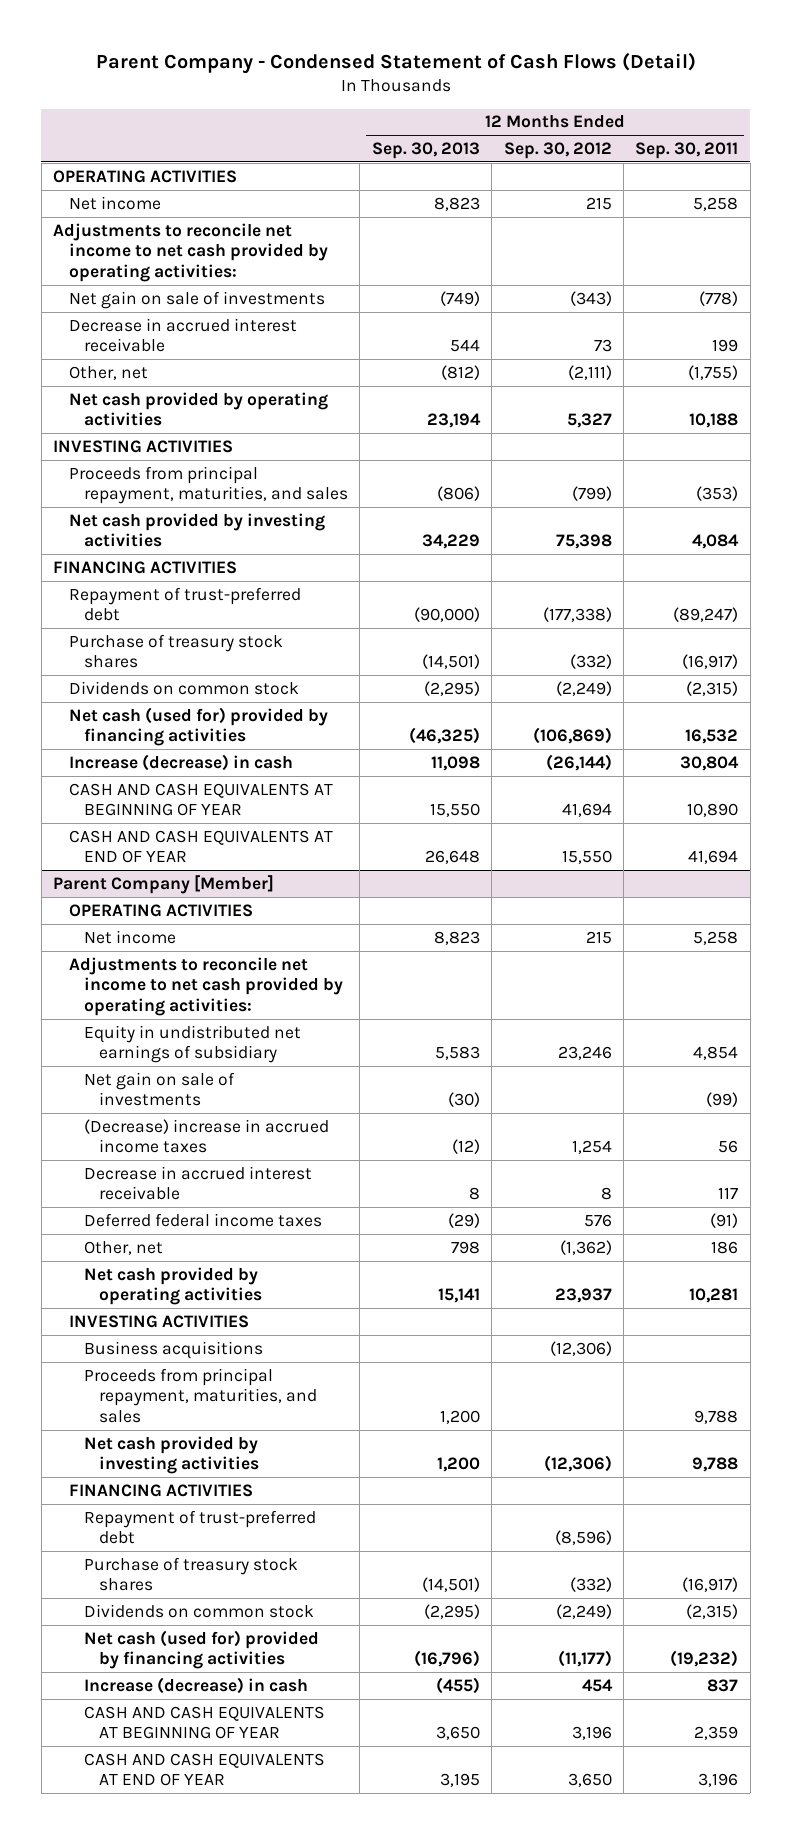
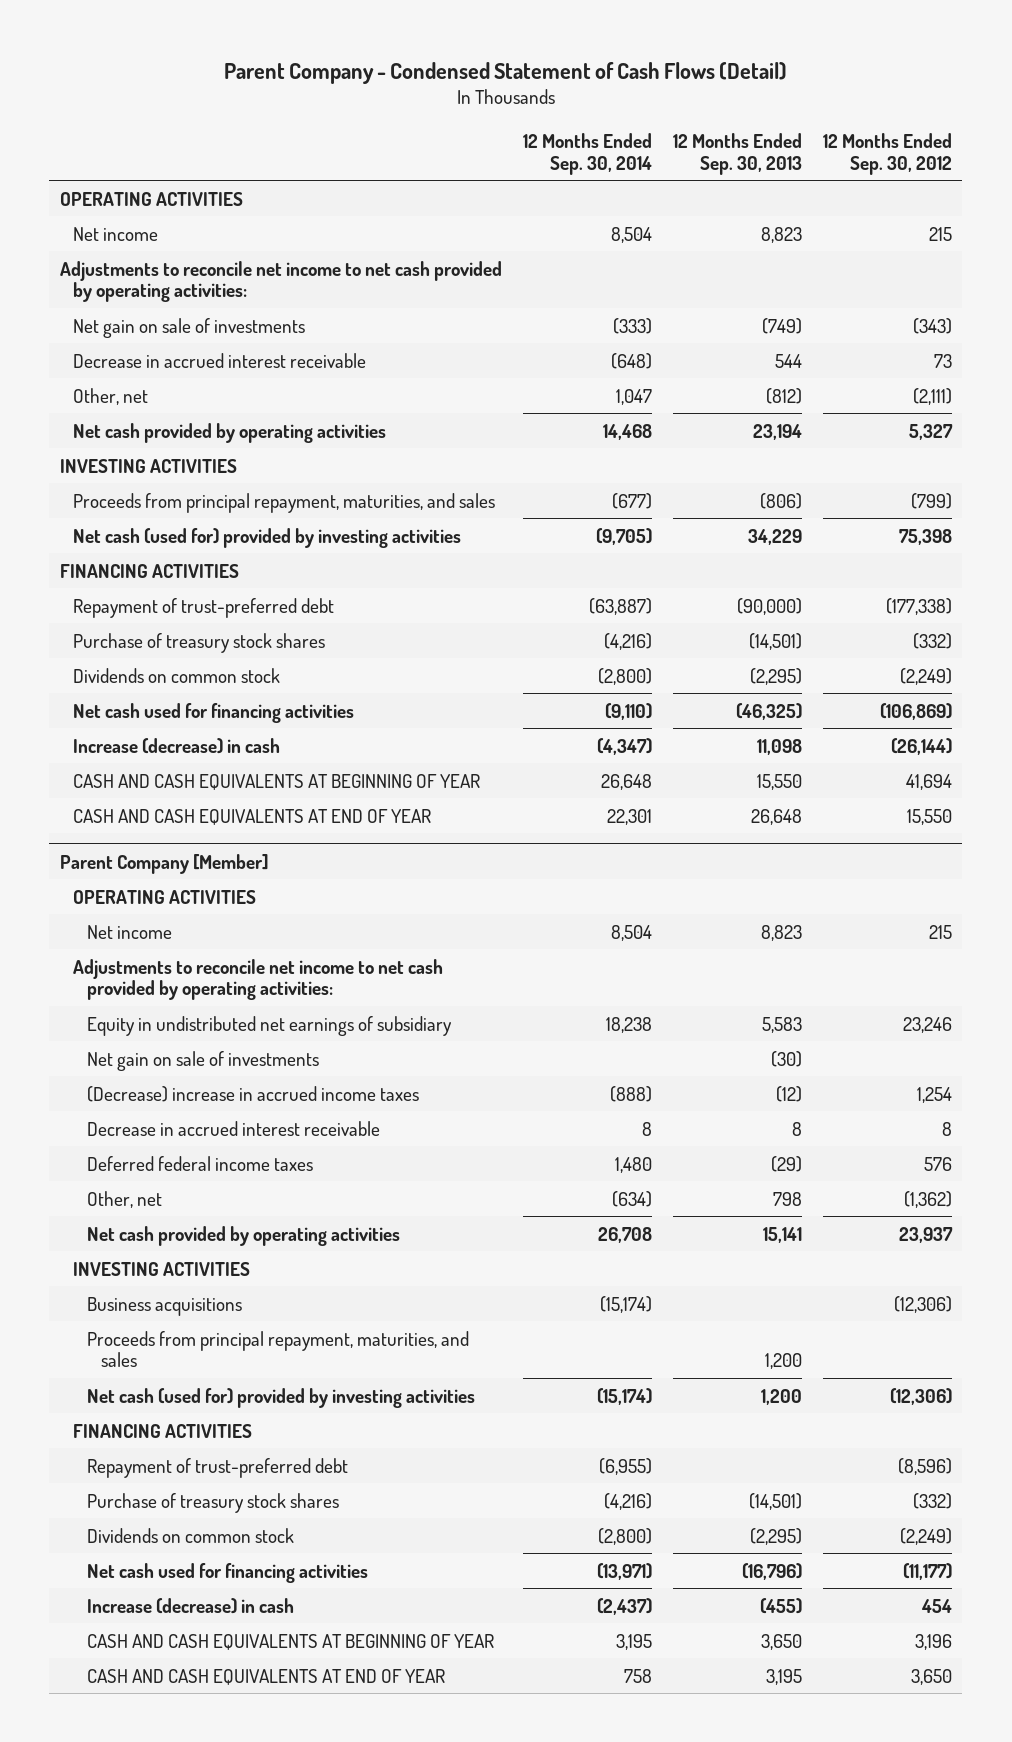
[635,141,739,159] Sep. 30, 2011 -> none
none -> [522,132,652,175] 12 Months Ended Sep. 30, 2014
[68,512,325,548] Net cash provided by investing activities -> [73,527,462,548] Net cash (used for) provided by investing activities
[68,706,328,747] Net cash (used for) provided by financing activities -> [73,702,355,723] Net cash used for financing activities
[83,1435,260,1475] Net cash provided by investing activities -> [86,1387,475,1408] Net cash (used for) provided by investing activities
[83,1629,319,1670] Net cash (used for) provided by financing activities -> [86,1562,368,1583] Net cash used for financing activities

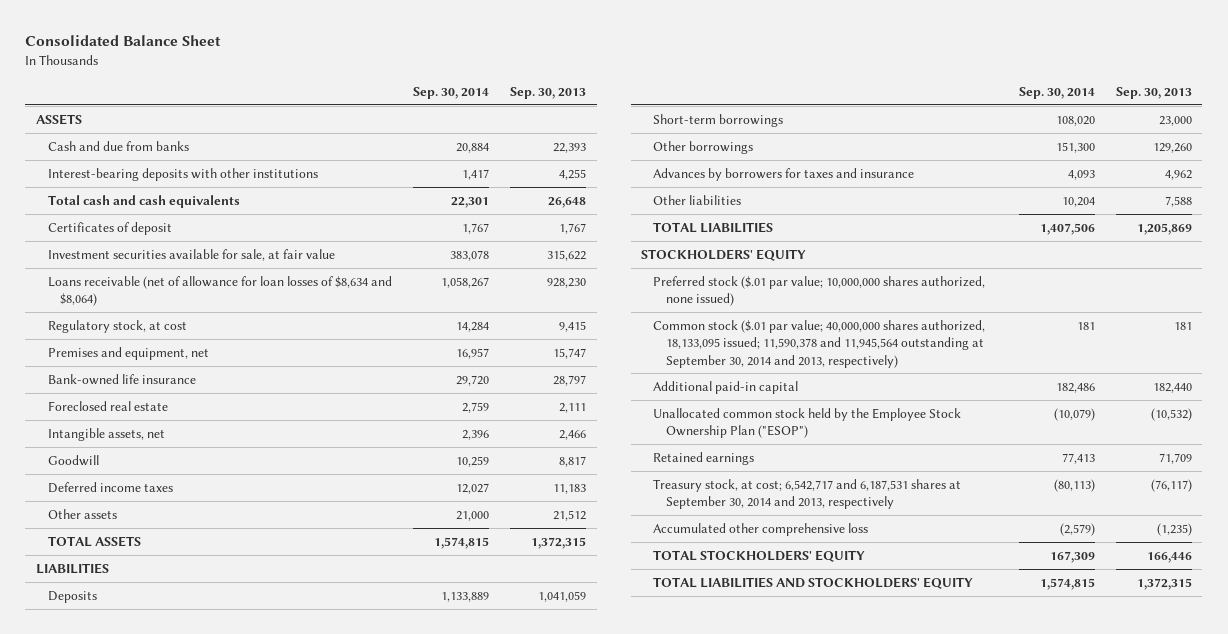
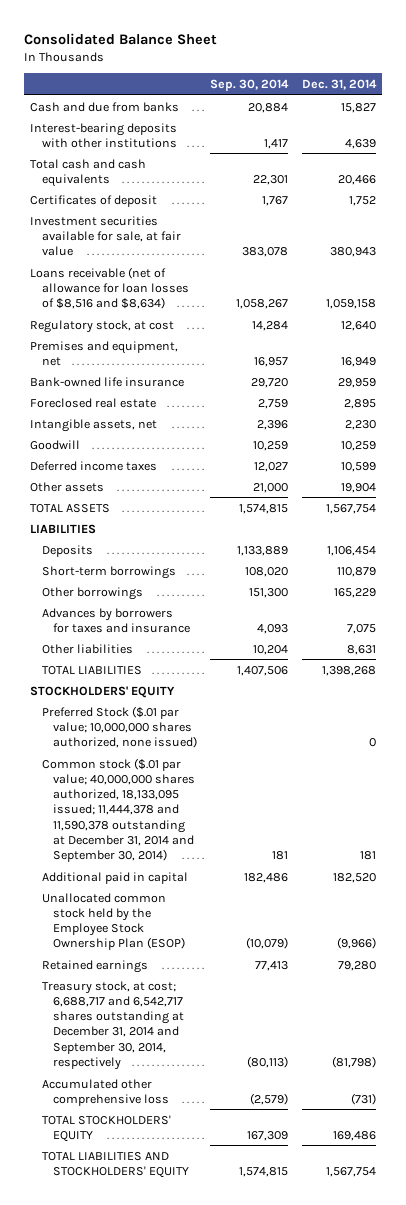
[510,86,587,99] Sep. 30, 2013 -> none
none -> [301,78,377,90] Dec. 31, 2014
[35,113,82,125] ASSETS -> none
[48,275,393,307] Loans receivable (net of allowance for loan losses of $8,634 and $8,064) -> [30,266,189,310] Loans receivable (net of allowance for loan losses of $8,516 and $8,634)
[653,275,986,307] Preferred stock ($.01 par value; 10,000,000 shares authorized, none issued) -> [41,705,198,749] Preferred Stock ($.01 par value; 10,000,000 shares authorized, none issued)
[653,319,986,368] Common stock ($.01 par value; 40,000,000 shares authorized, 18,133,095 issued; 11,590,378 and 11,945,564 outstanding at September 30, 2014 and 2013, respectively) -> [41,757,196,863] Common stock ($.01 par value; 40,000,000 shares authorized, 18,133,095 issued; 11,444,378 and 11,590,378 outstanding at December 31, 2014 and September 30, 2014)
[653,380,799,394] Additional paid-in capital -> [41,871,188,884] Additional paid in capital
[653,407,962,439] Unallocated common stock held by the Employee Stock Ownership Plan ("ESOP") -> [41,892,186,951] Unallocated common stock held by the Employee Stock Ownership Plan (ESOP)
[653,478,962,510] Treasury stock, at cost; 6,542,717 and 6,187,531 shares at September 30, 2014 and 2013, respectively -> [41,980,185,1070] Treasury stock, at cost; 6,688,717 and 6,542,717 shares outstanding at December 31, 2014 and September 30, 2014, respectively

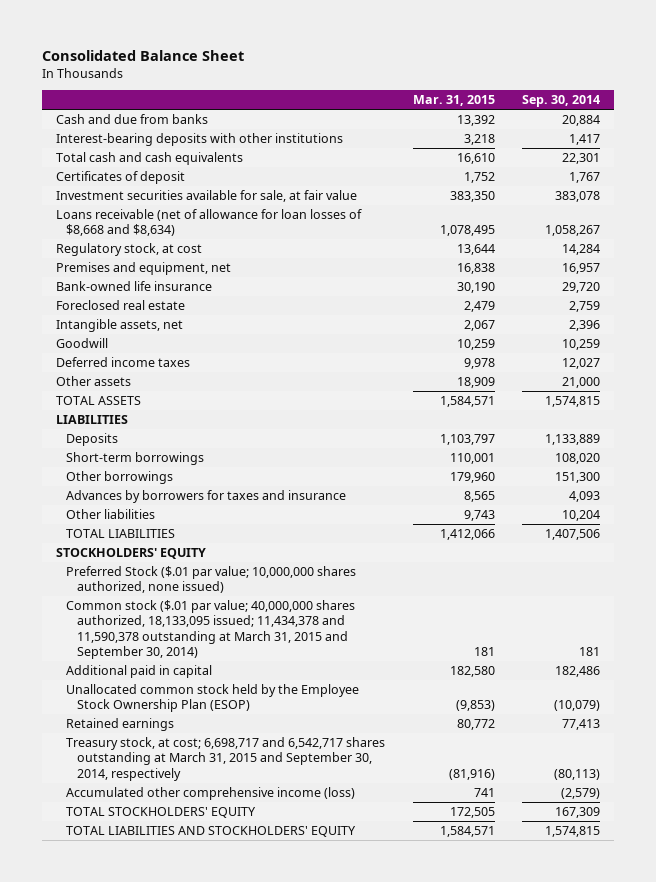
[301,78,377,90] Dec. 31, 2014 -> none
none -> [412,95,495,107] Mar. 31, 2015
[30,266,189,310] Loans receivable (net of allowance for loan losses of $8,516 and $8,634) -> [55,208,362,237] Loans receivable (net of allowance for loan losses of $8,668 and $8,634)
[41,757,196,863] Common stock ($.01 par value; 40,000,000 shares authorized, 18,133,095 issued; 11,444,378 and 11,590,378 outstanding at December 31, 2014 and September 30, 2014) -> [66,599,356,660] Common stock ($.01 par value; 40,000,000 shares authorized, 18,133,095 issued; 11,434,378 and 11,590,378 outstanding at March 31, 2015 and September 30, 2014)
[41,980,185,1070] Treasury stock, at cost; 6,688,717 and 6,542,717 shares outstanding at December 31, 2014 and September 30, 2014, respectively -> [66,736,386,781] Treasury stock, at cost; 6,698,717 and 6,542,717 shares outstanding at March 31, 2015 and September 30, 2014, respectively
[41,1078,170,1106] Accumulated other comprehensive loss -> [66,786,356,800] Accumulated other comprehensive income (loss)

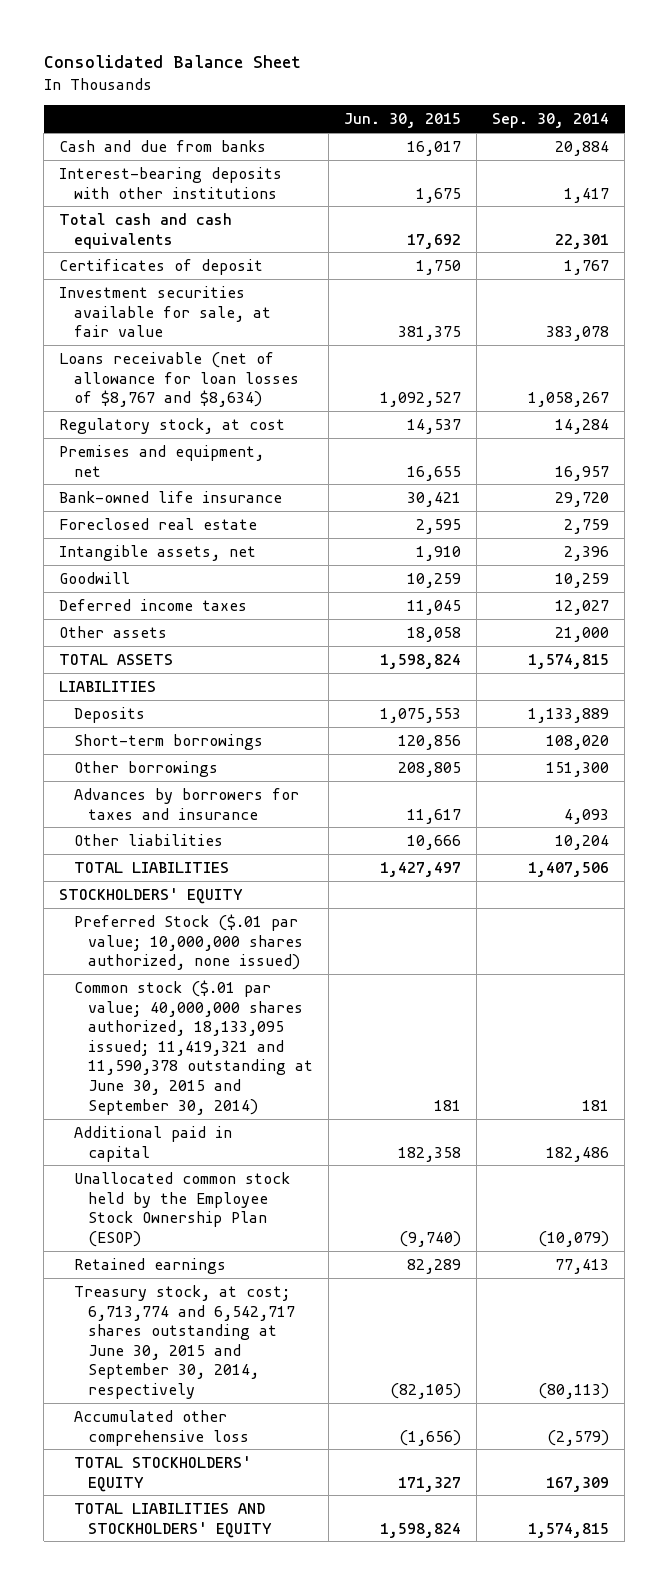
[412,95,495,107] Mar. 31, 2015 -> none
none -> [344,113,462,129] Jun. 30, 2015
[55,208,362,237] Loans receivable (net of allowance for loan losses of $8,668 and $8,634) -> [59,351,299,408] Loans receivable (net of allowance for loan losses of $8,767 and $8,634)
[66,599,356,660] Common stock ($.01 par value; 40,000,000 shares authorized, 18,133,095 issued; 11,434,378 and 11,590,378 outstanding at March 31, 2015 and September 30, 2014) -> [73,979,314,1115] Common stock ($.01 par value; 40,000,000 shares authorized, 18,133,095 issued; 11,419,321 and 11,590,378 outstanding at June 30, 2015 and September 30, 2014)
[66,736,386,781] Treasury stock, at cost; 6,698,717 and 6,542,717 shares outstanding at March 31, 2015 and September 30, 2014, respectively -> [73,1284,296,1400] Treasury stock, at cost; 6,713,774 and 6,542,717 shares outstanding at June 30, 2015 and September 30, 2014, respectively
[66,786,356,800] Accumulated other comprehensive income (loss) -> [73,1409,250,1446] Accumulated other comprehensive loss

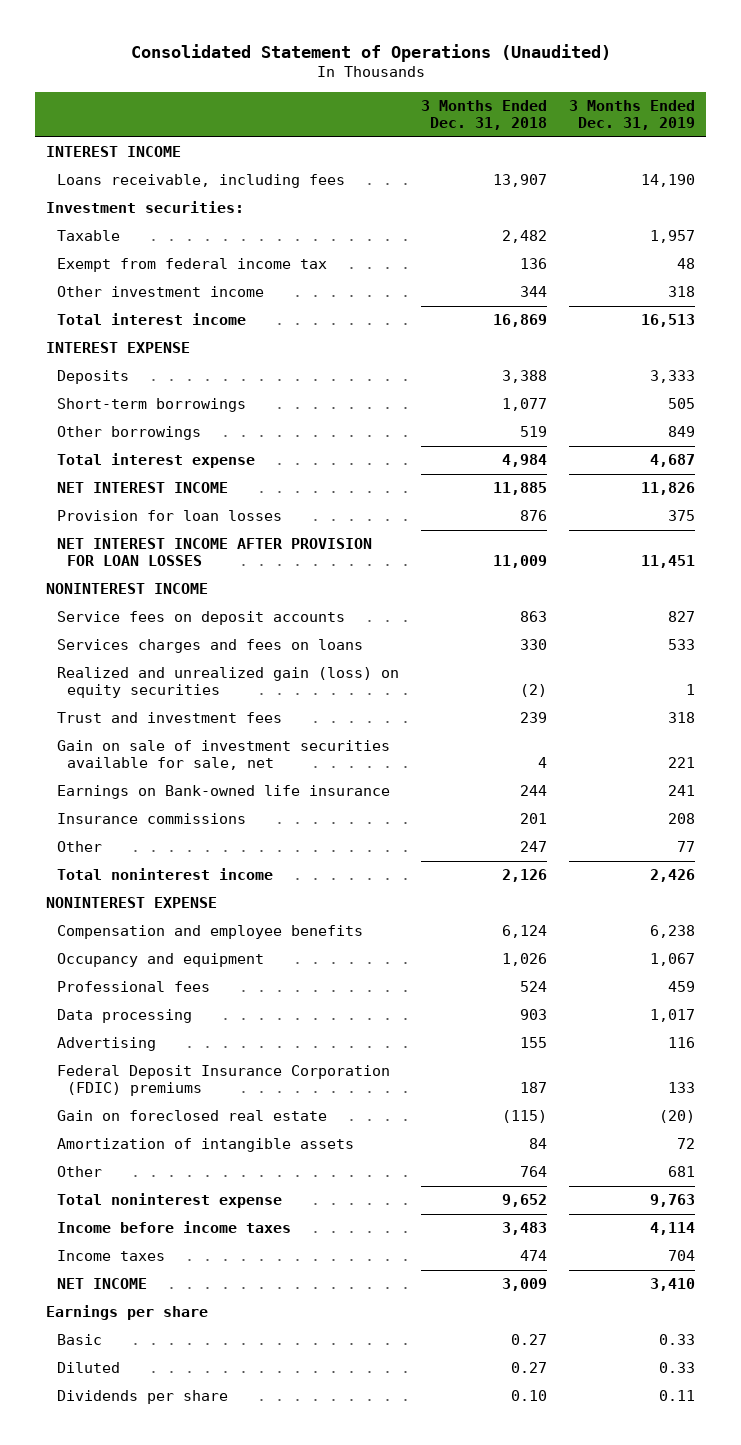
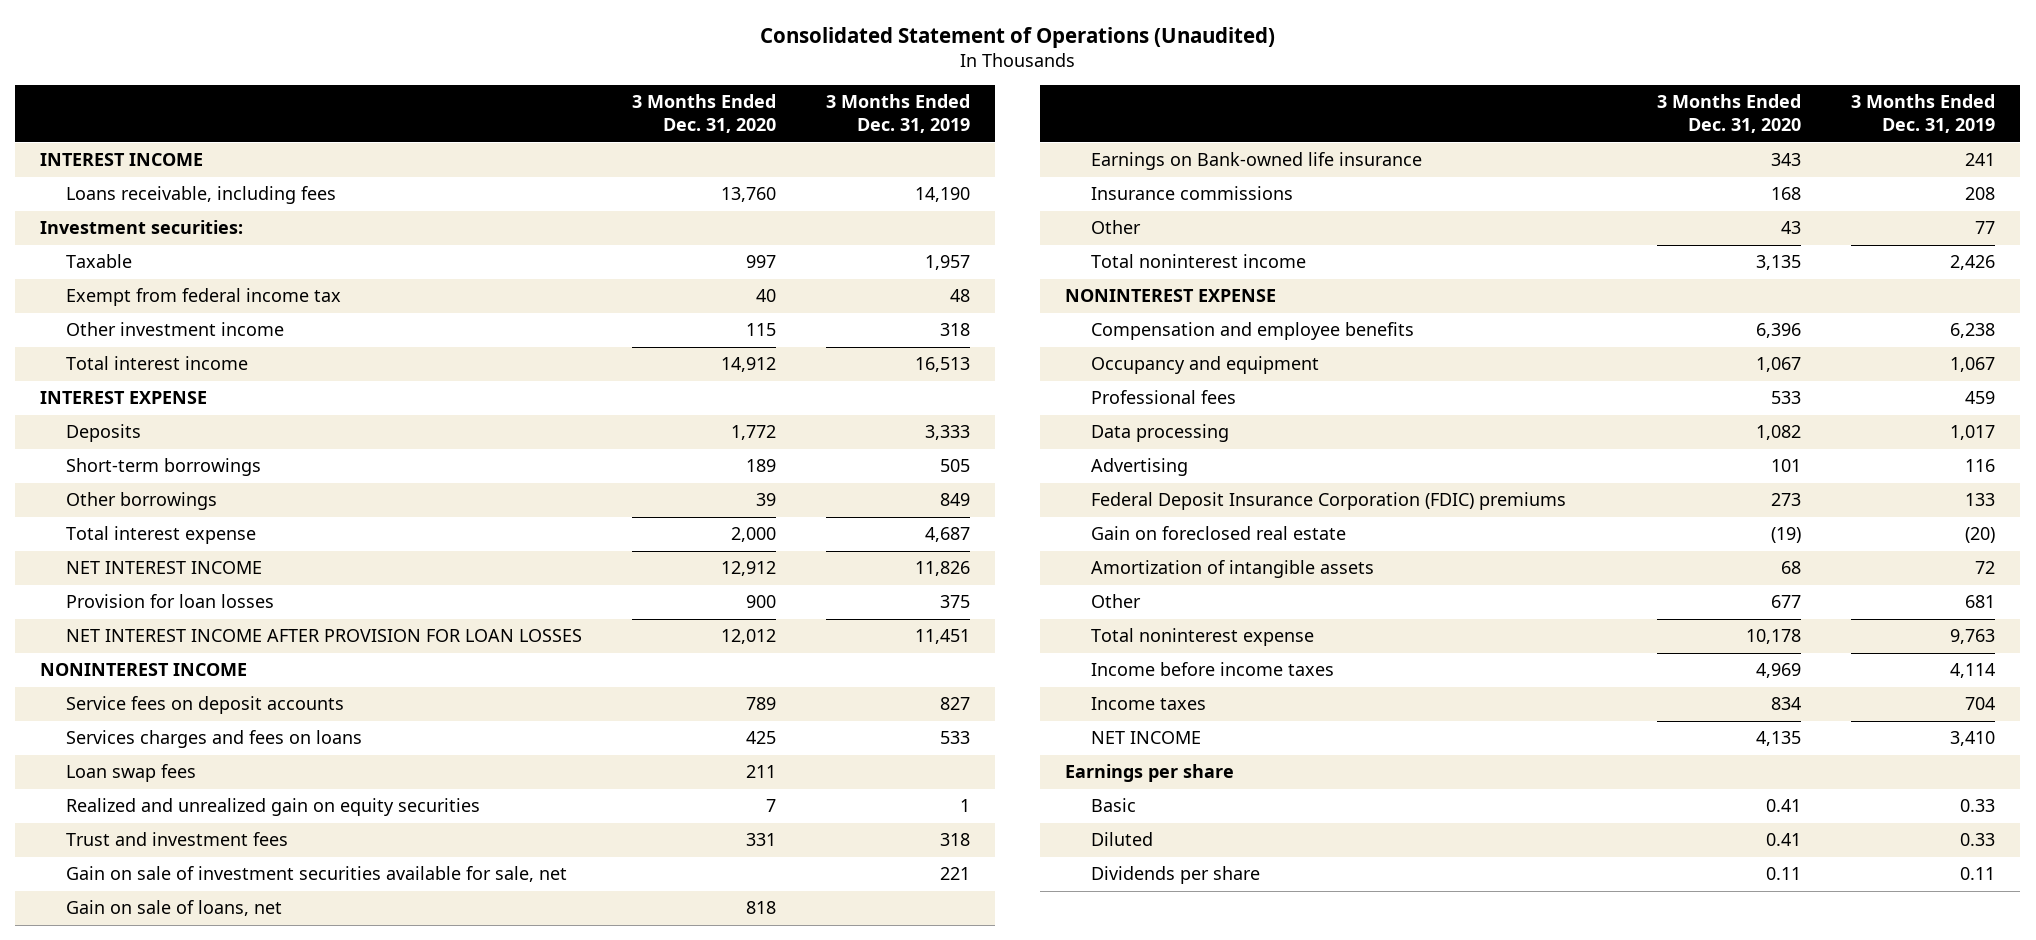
[420,100,547,130] 3 Months Ended Dec. 31, 2018 -> none
none -> [632,94,777,134] 3 Months Ended Dec. 31, 2020
none -> [65,764,196,783] Loan swap fees
[56,667,399,699] Realized and unrealized gain (loss) on equity securities -> [65,798,480,817] Realized and unrealized gain on equity securities
none -> [65,900,282,917] Gain on sale of loans, net

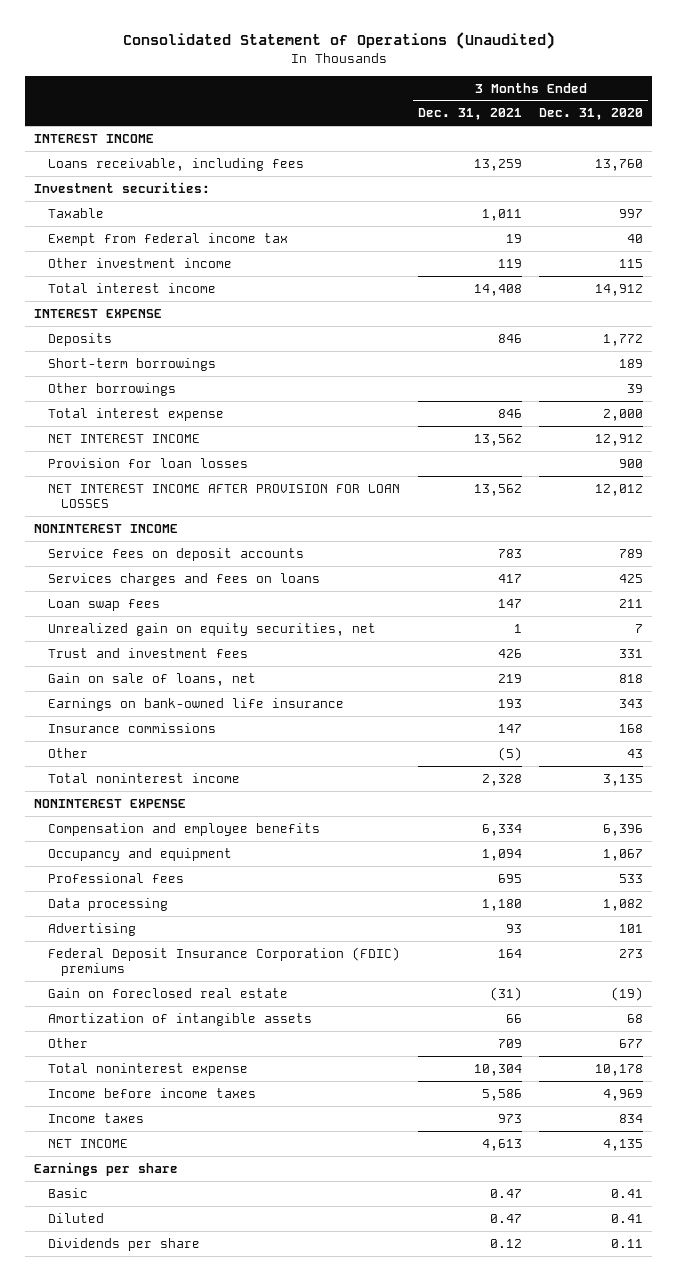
[826,94,971,134] 3 Months Ended Dec. 31, 2019 -> none
none -> [417,108,522,121] Dec. 31, 2021
[65,798,480,817] Realized and unrealized gain on equity securities -> [47,622,376,636] Unrealized gain on equity securities, net
[65,866,567,883] Gain on sale of investment securities available for sale, net -> none
[1090,152,1422,171] Earnings on Bank-owned life insurance -> [47,697,344,711] Earnings on bank-owned life insurance

